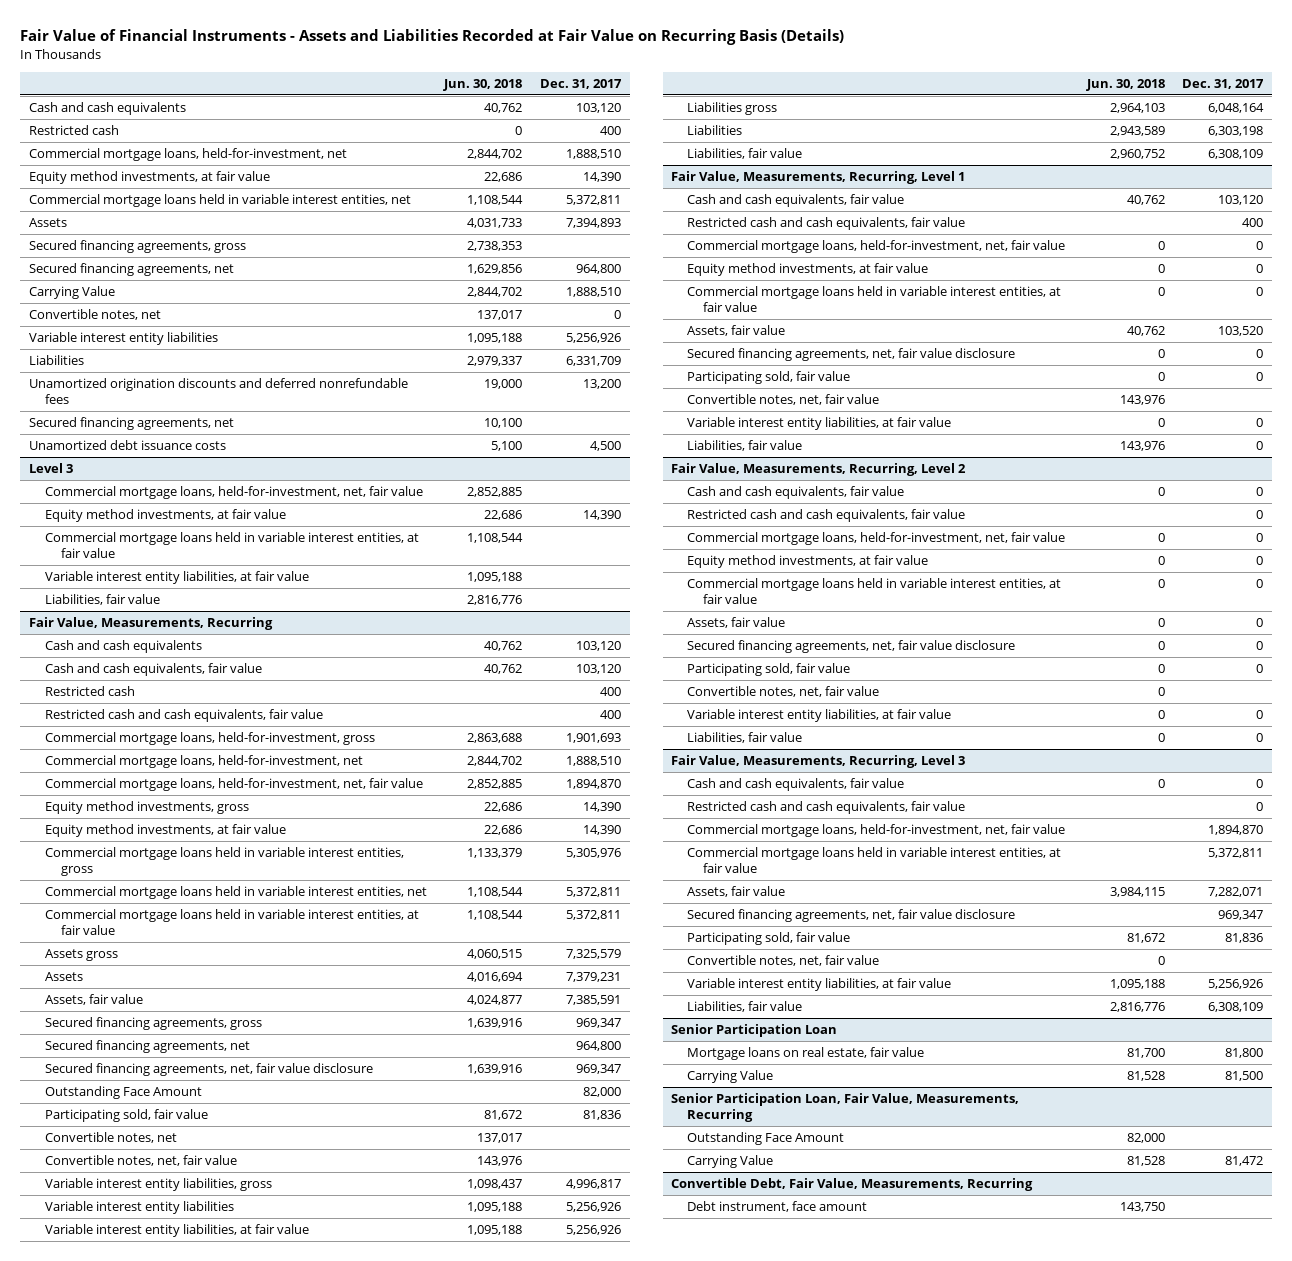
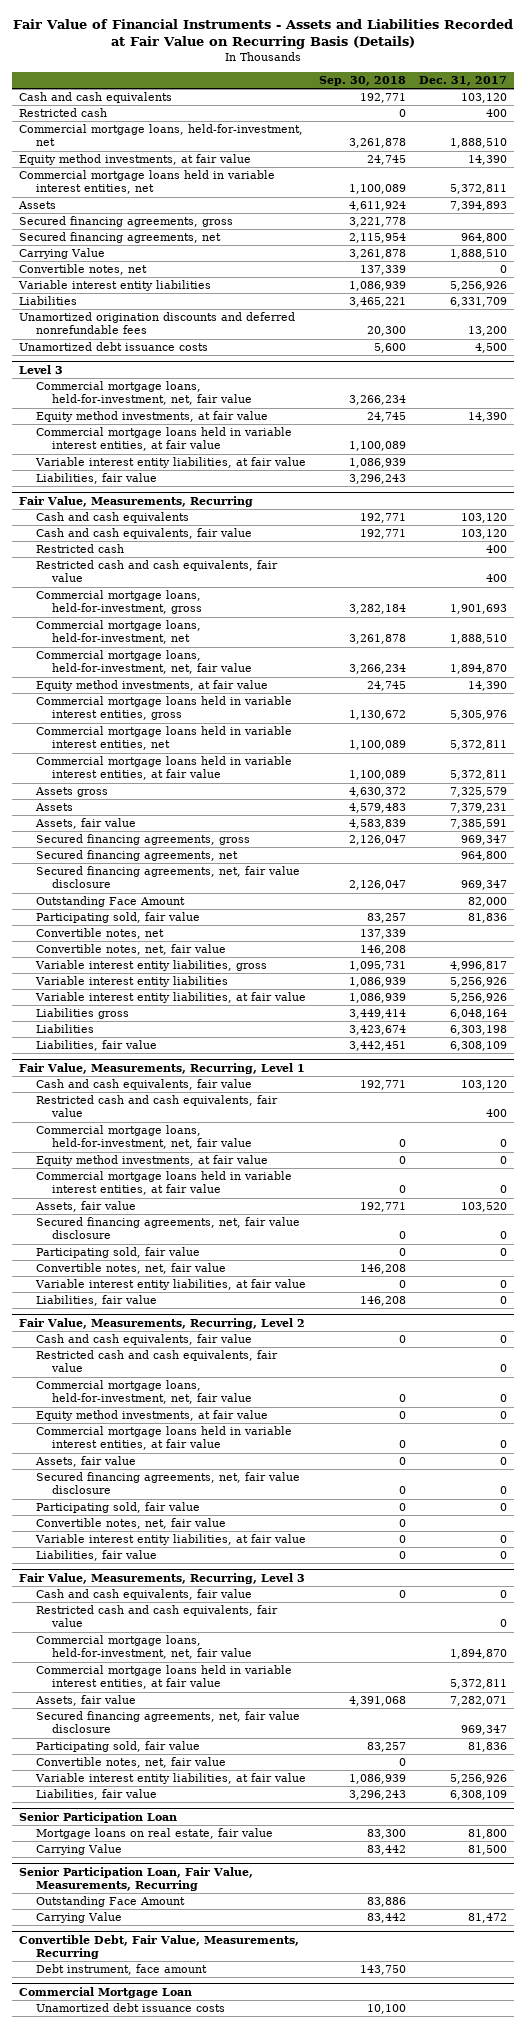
[443,78,523,91] Jun. 30, 2018 -> none
none -> [318,76,406,87] Sep. 30, 2018
[29,416,235,430] Secured financing agreements, net -> none
[44,800,249,814] Equity method investments, gross -> none
none -> [18,1986,192,1998] Commercial Mortgage Loan
none -> [35,2003,225,2013] Unamortized debt issuance costs

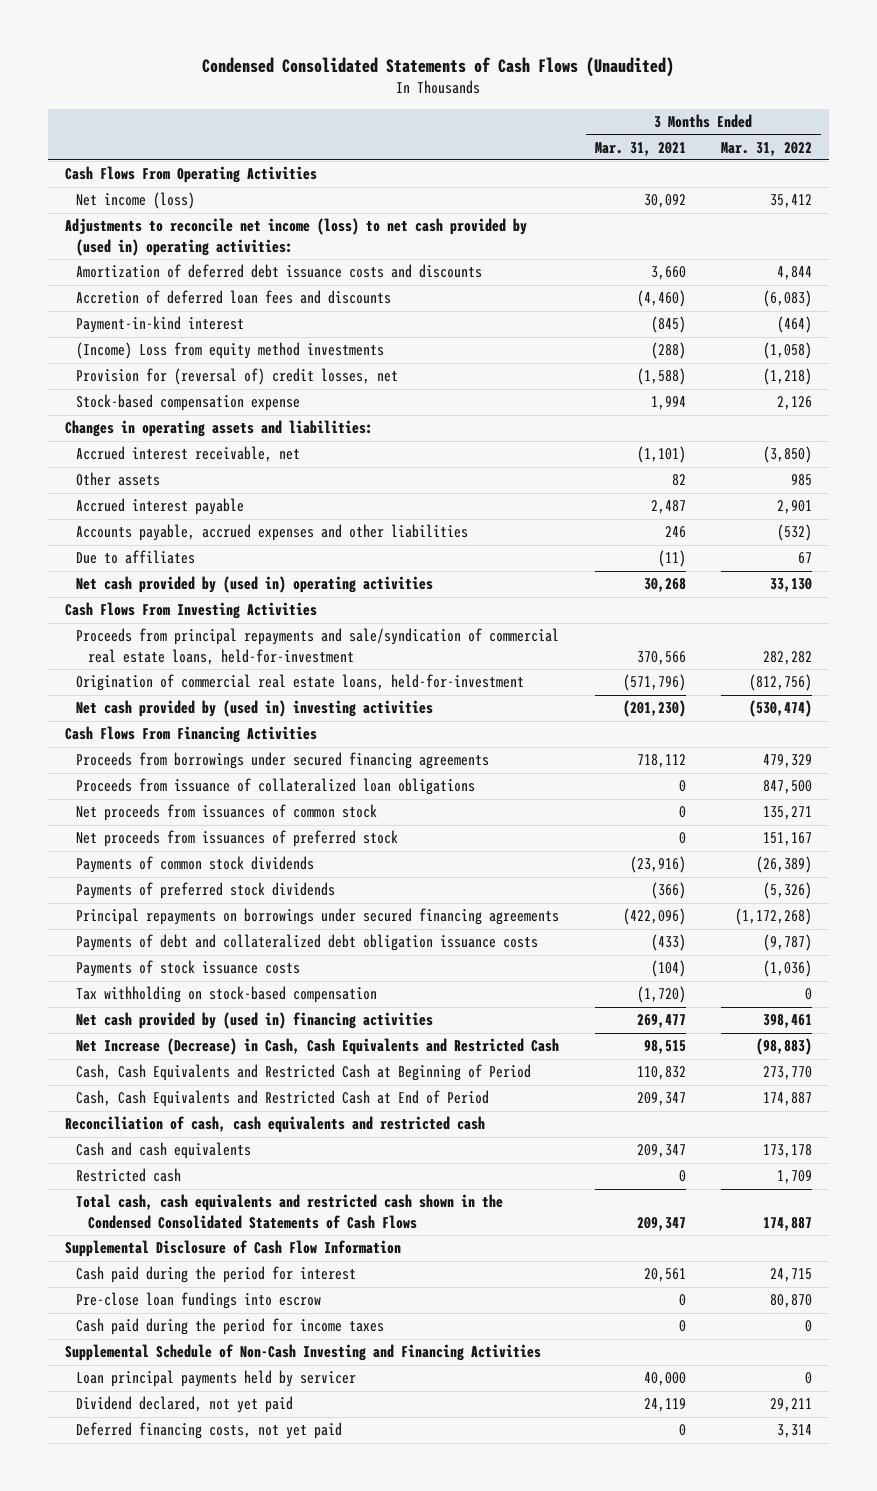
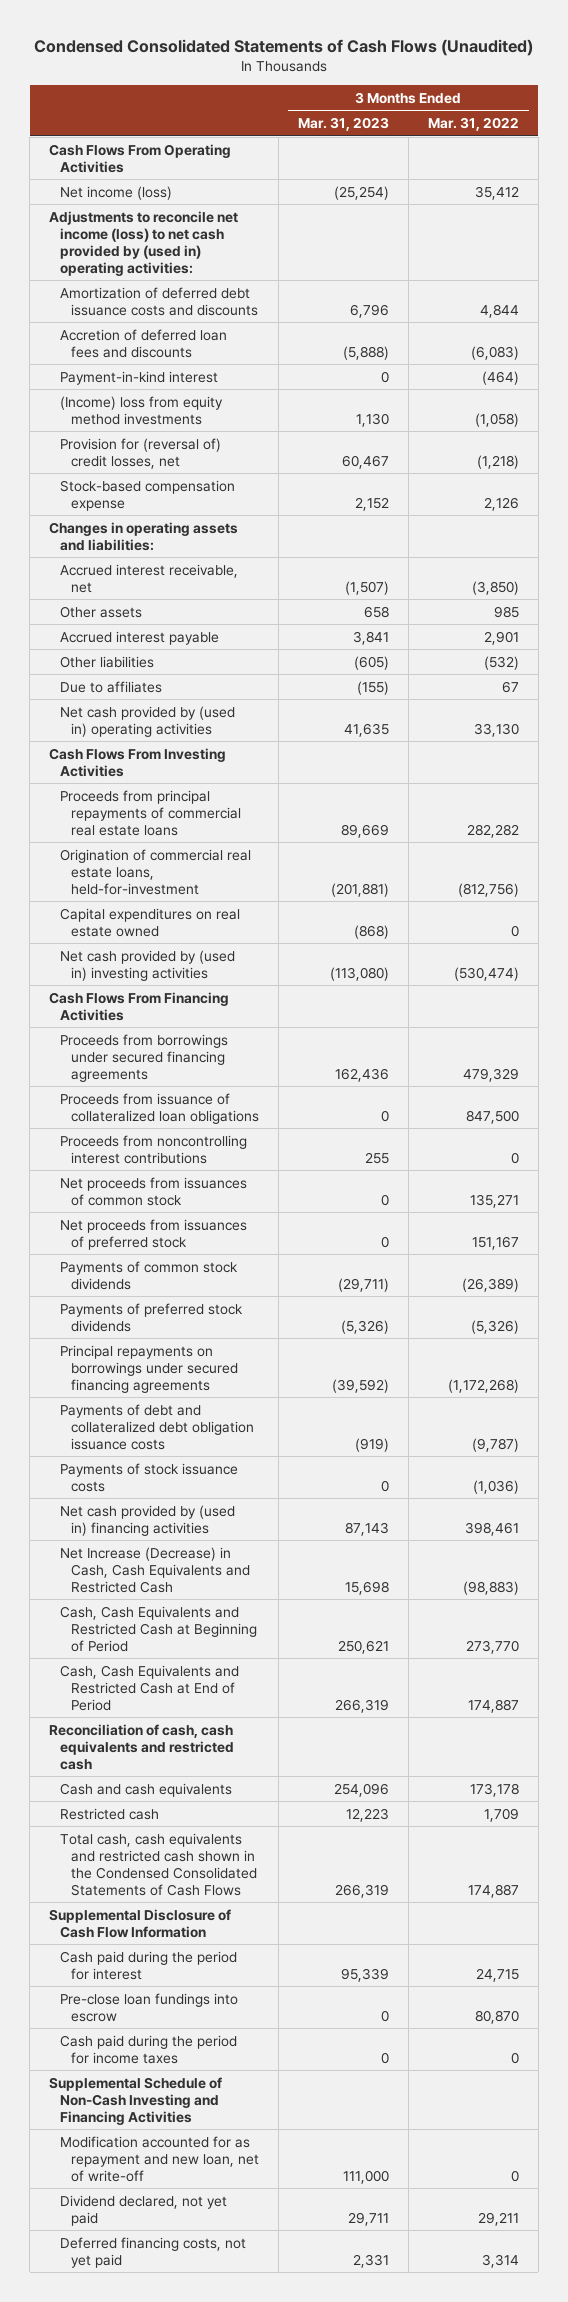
[594,141,686,156] Mar. 31, 2021 -> none
none -> [297,117,389,132] Mar. 31, 2023
[76,342,385,360] (Income) Loss from equity method investments -> [60,395,224,425] (Income) loss from equity method investments
[76,524,469,542] Accounts payable, accrued expenses and other liabilities -> [60,655,155,668] Other liabilities
[76,628,560,665] Proceeds from principal repayments and sale/syndication of commercial real estate loans, held-for-investment -> [60,789,241,836] Proceeds from principal repayments of commercial real estate loans
none -> [60,907,241,937] Capital expenditures on real estate owned
none -> [60,1134,248,1164] Proceeds from noncontrolling interest contributions
[76,986,378,1004] Tax withholding on stock-based compensation -> none
[76,1370,357,1388] Loan principal payments held by servicer -> none
none -> [60,2135,259,2182] Modification accounted for as repayment and new loan, net of write-off

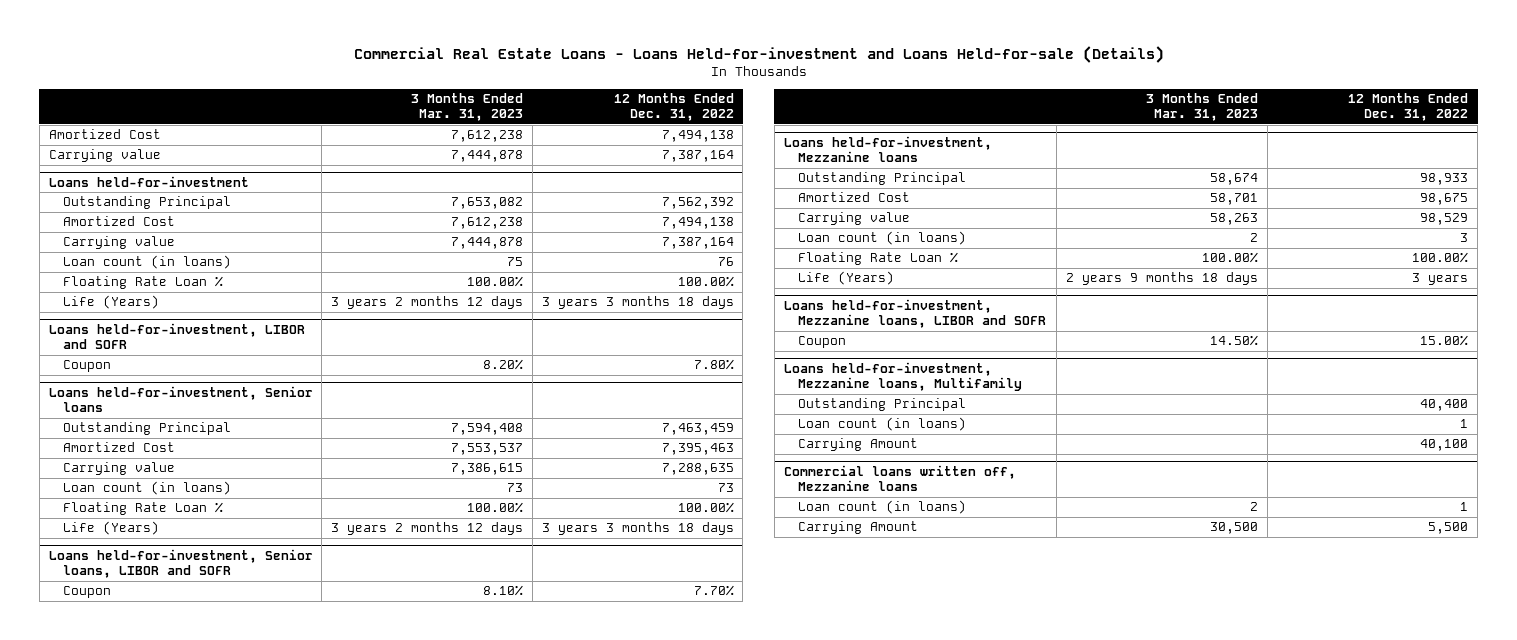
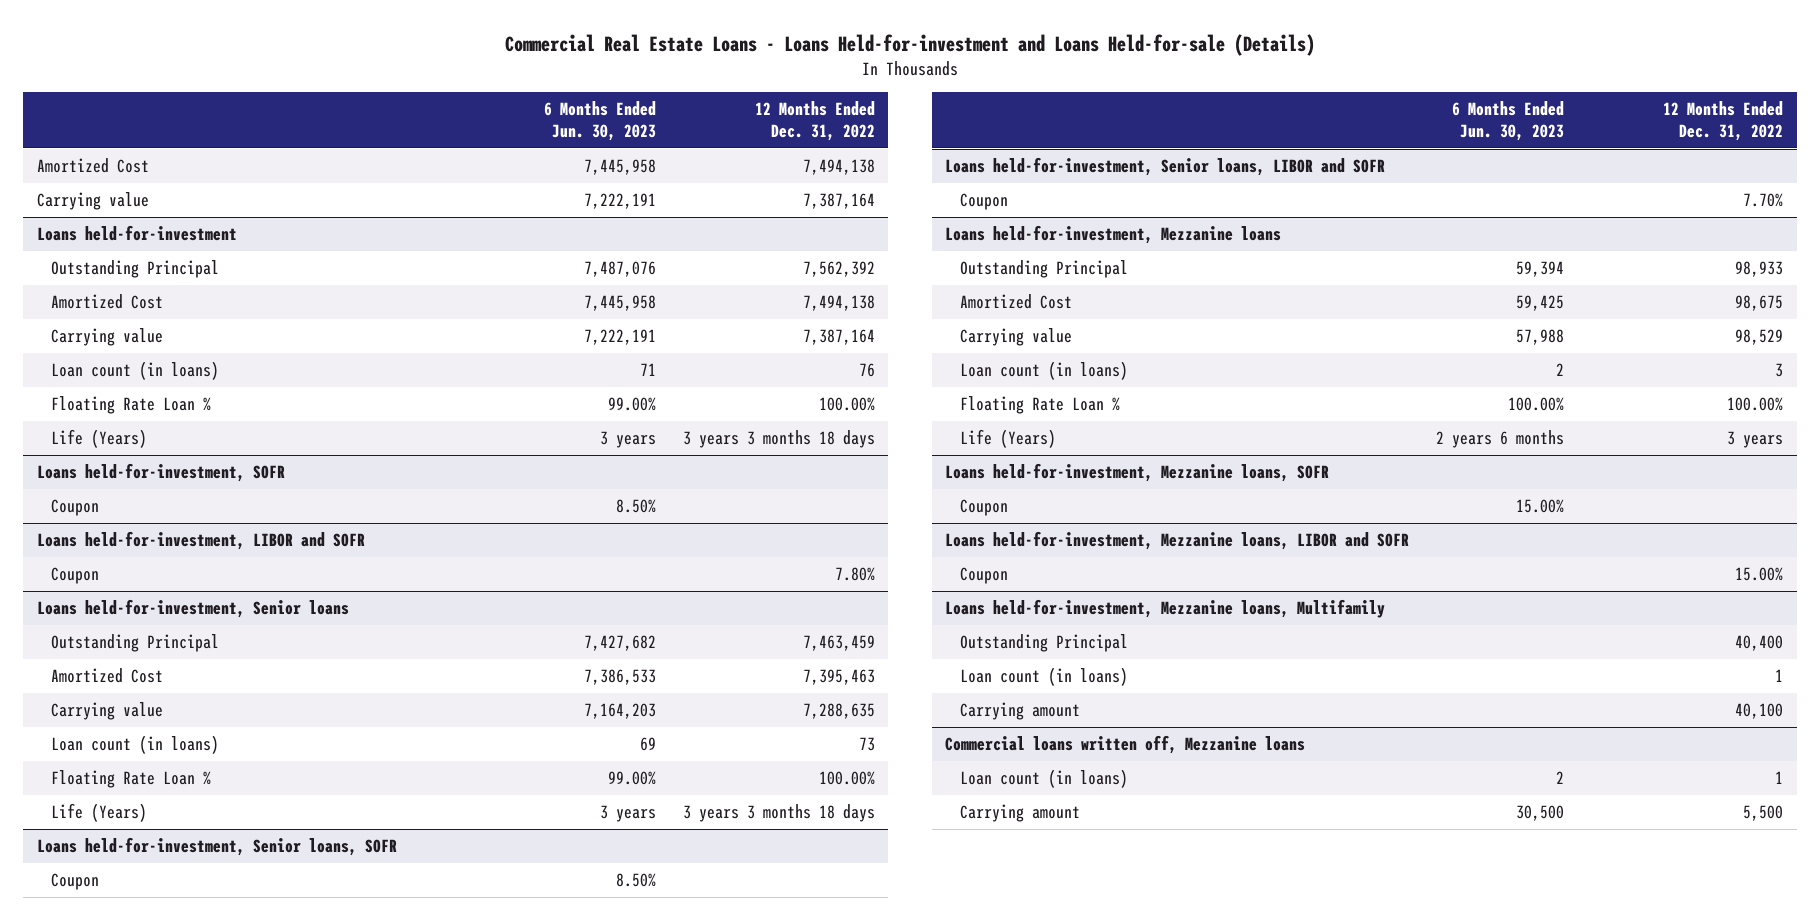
[411,92,524,122] 3 Months Ended Mar. 31, 2023 -> none
none -> [543,101,656,142] 6 Months Ended Jun. 30, 2023
none -> [36,463,285,483] Loans held-for-investment, SOFR
none -> [51,499,100,517] Coupon
none -> [36,837,397,857] Loans held-for-investment, Senior loans, SOFR
none -> [51,873,100,891] Coupon
none -> [945,463,1330,483] Loans held-for-investment, Mezzanine loans, SOFR
none -> [959,499,1008,517] Coupon
[797,438,918,452] Carrying Amount -> [959,702,1080,721] Carrying amount
[797,521,918,535] Carrying Amount -> [959,804,1080,823] Carrying amount

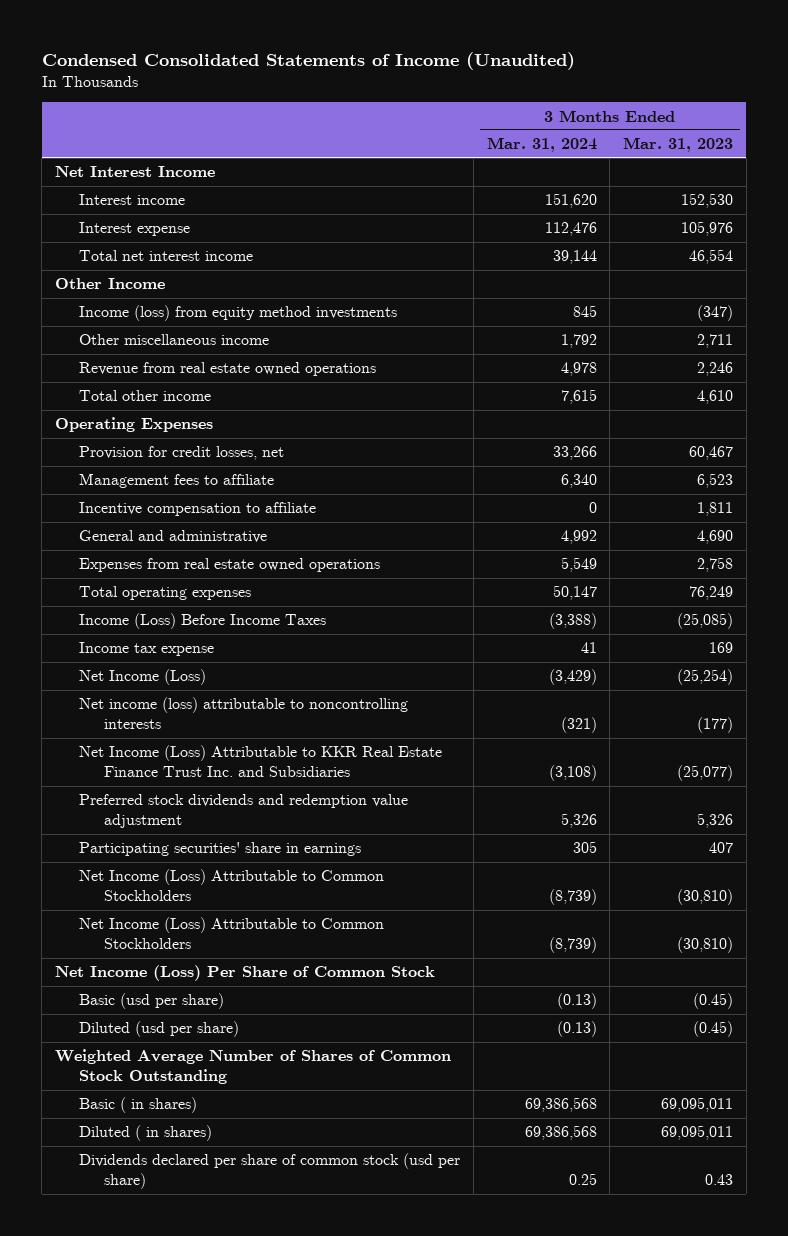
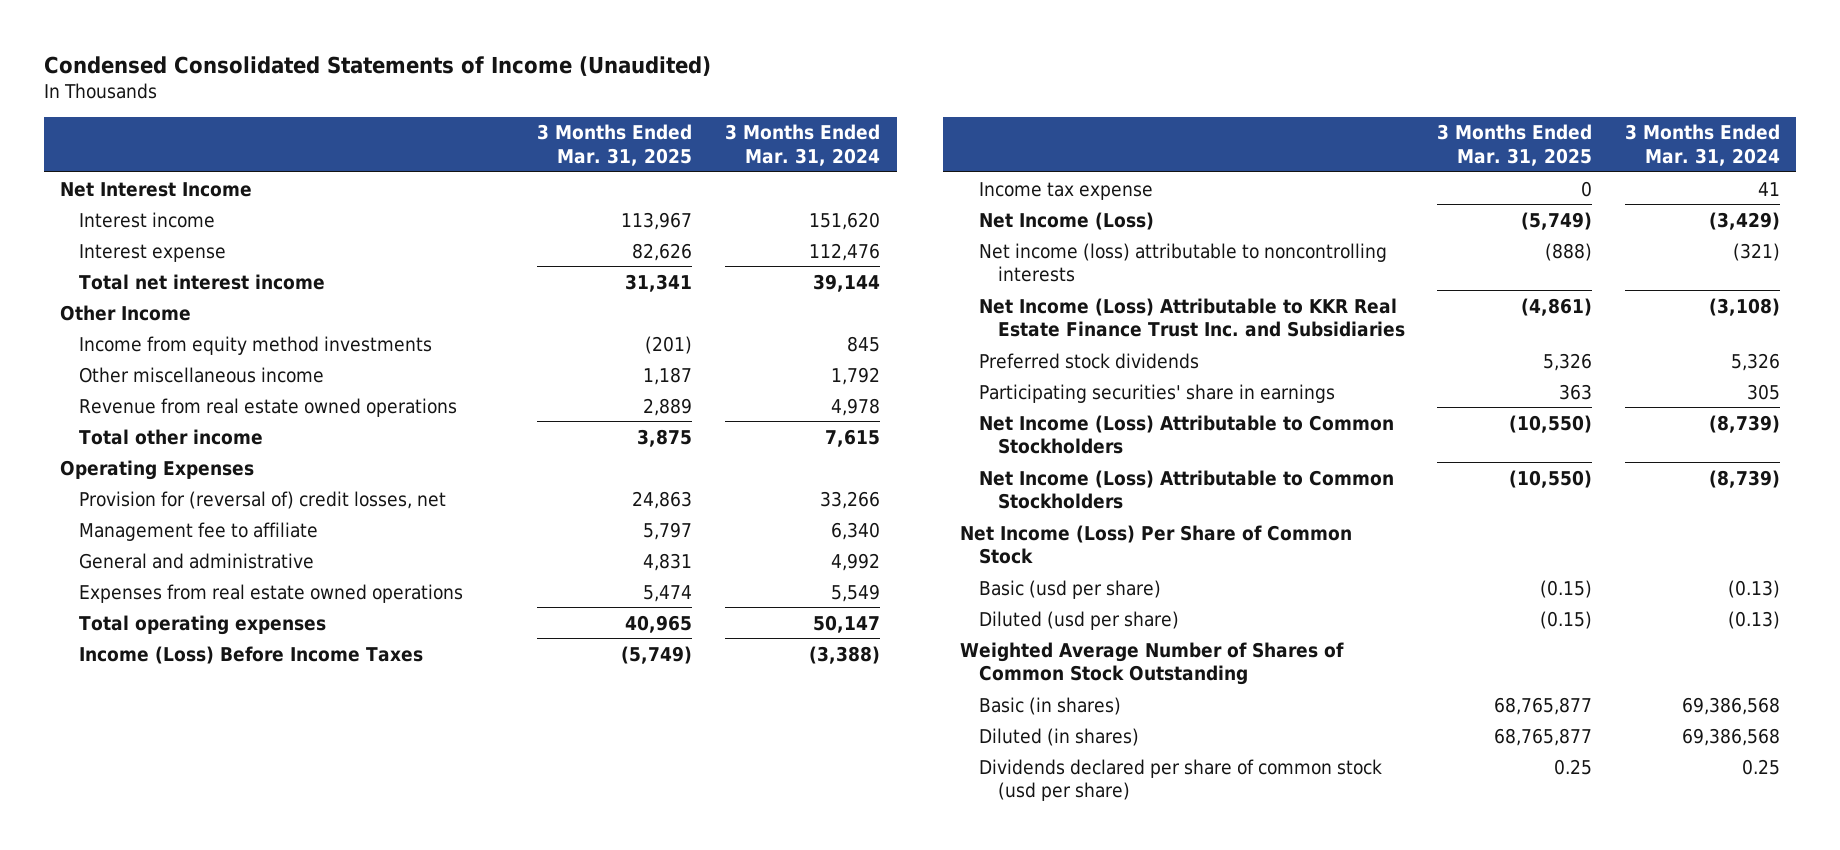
[623,137,734,153] Mar. 31, 2023 -> none
none -> [537,124,693,166] 3 Months Ended Mar. 31, 2025
[79,305,398,322] Income (loss) from equity method investments -> [78,335,432,355] Income from equity method investments
[79,502,317,517] Incentive compensation to affiliate -> none
[79,446,285,461] Provision for credit losses, net -> [78,490,446,509] Provision for (reversal of) credit losses, net
[79,473,275,489] Management fees to affiliate -> [78,521,318,541] Management fee to affiliate
[79,794,409,829] Preferred stock dividends and redemption value adjustment -> [978,352,1199,369] Preferred stock dividends
[79,1097,198,1114] Basic ( in shares) -> [978,696,1121,715] Basic (in shares)
[79,1125,213,1142] Diluted ( in shares) -> [978,727,1139,746] Diluted (in shares)

